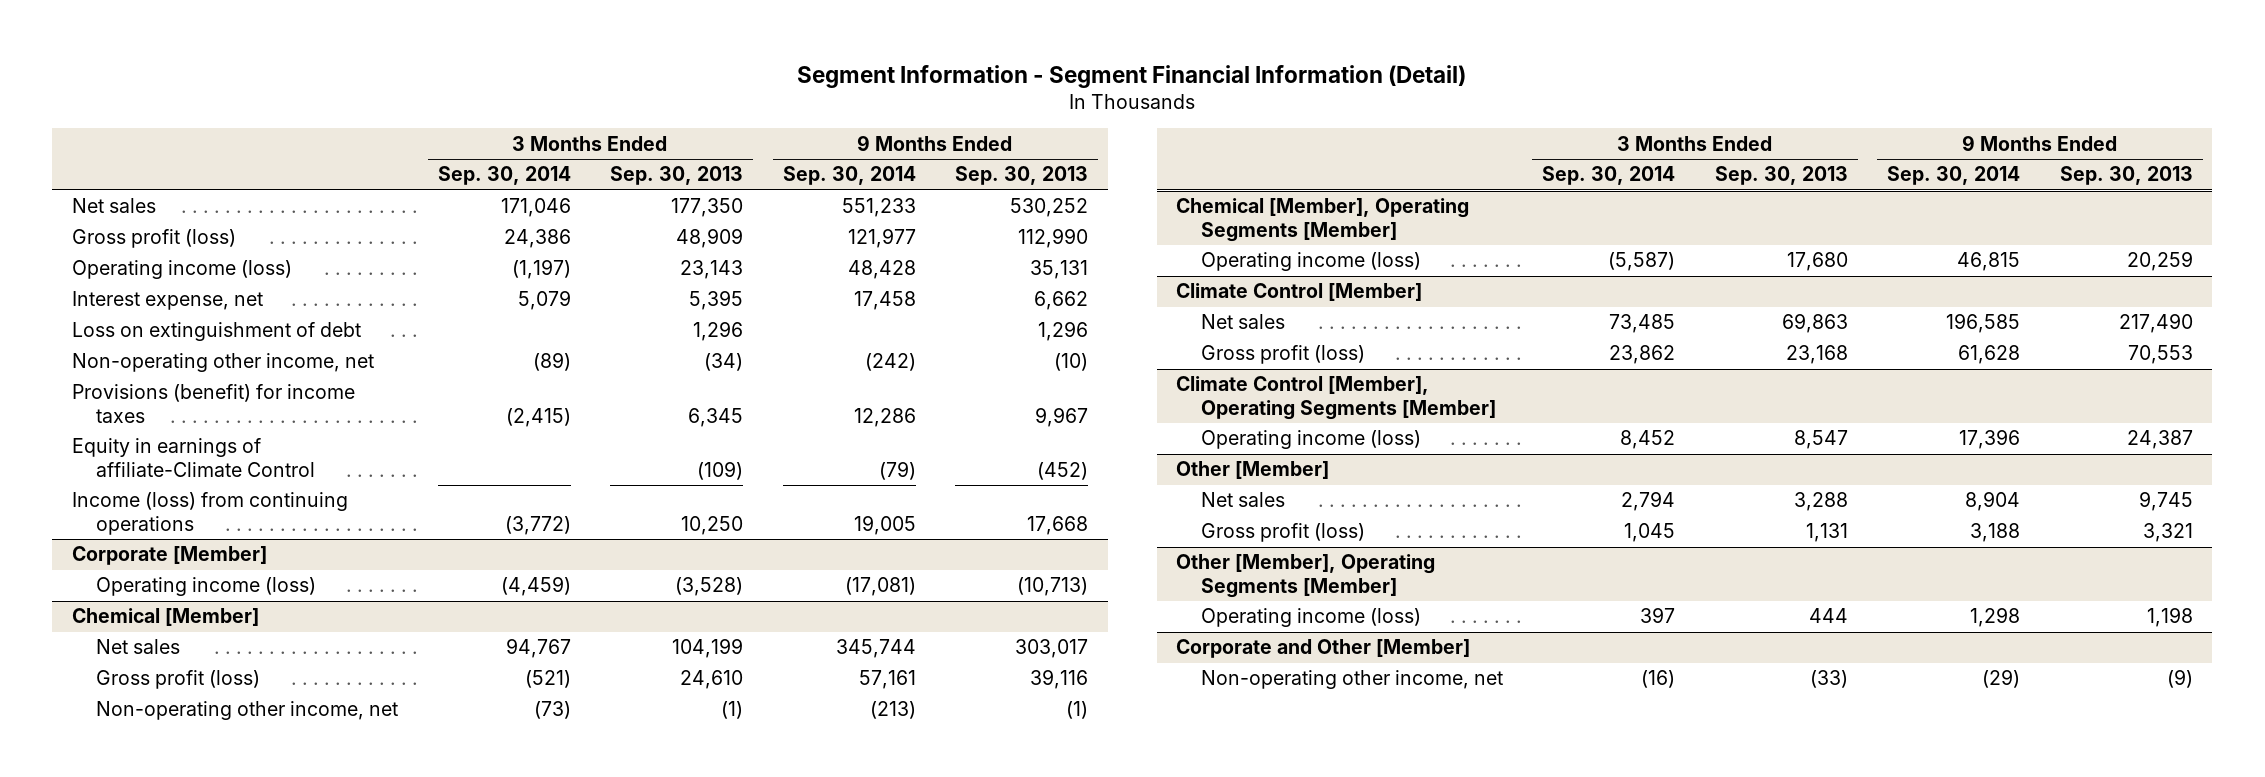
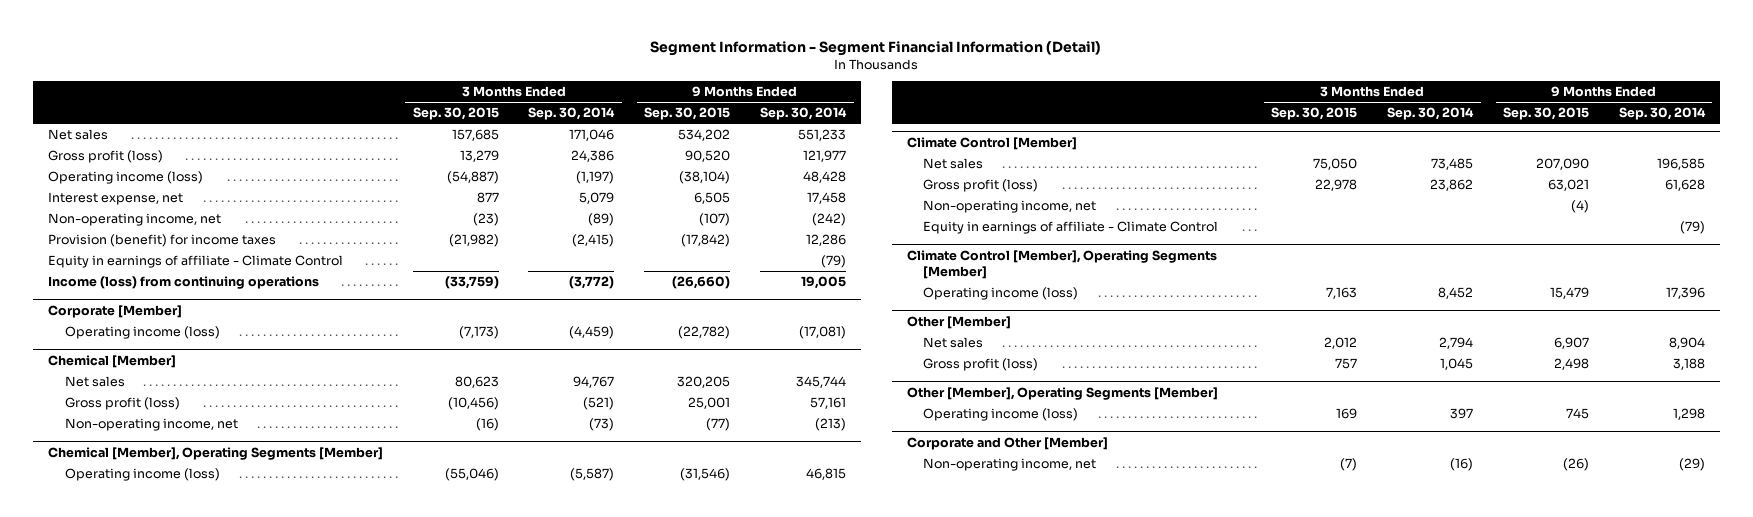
[610,166,744,186] Sep. 30, 2013 -> none
[955,166,1089,186] Sep. 30, 2013 -> none
none -> [412,107,499,121] Sep. 30, 2015
none -> [644,107,731,121] Sep. 30, 2015
[72,322,362,342] Loss on extinguishment of debt -> none
[72,353,375,373] Non-operating other income, net -> [47,213,221,227] Non-operating income, net
[72,384,356,423] Provisions (benefit) for income taxes -> [47,234,276,248] Provision (benefit) for income taxes
[72,438,316,477] Equity in earnings of affiliate-Climate Control -> [47,255,343,269] Equity in earnings of affiliate - Climate Control
[96,701,399,721] Non-operating other income, net -> [64,418,238,432] Non-operating income, net
none -> [923,200,1097,214] Non-operating income, net
none -> [923,221,1219,235] Equity in earnings of affiliate - Climate Control
[1200,670,1503,690] Non-operating other income, net -> [923,458,1097,472] Non-operating income, net

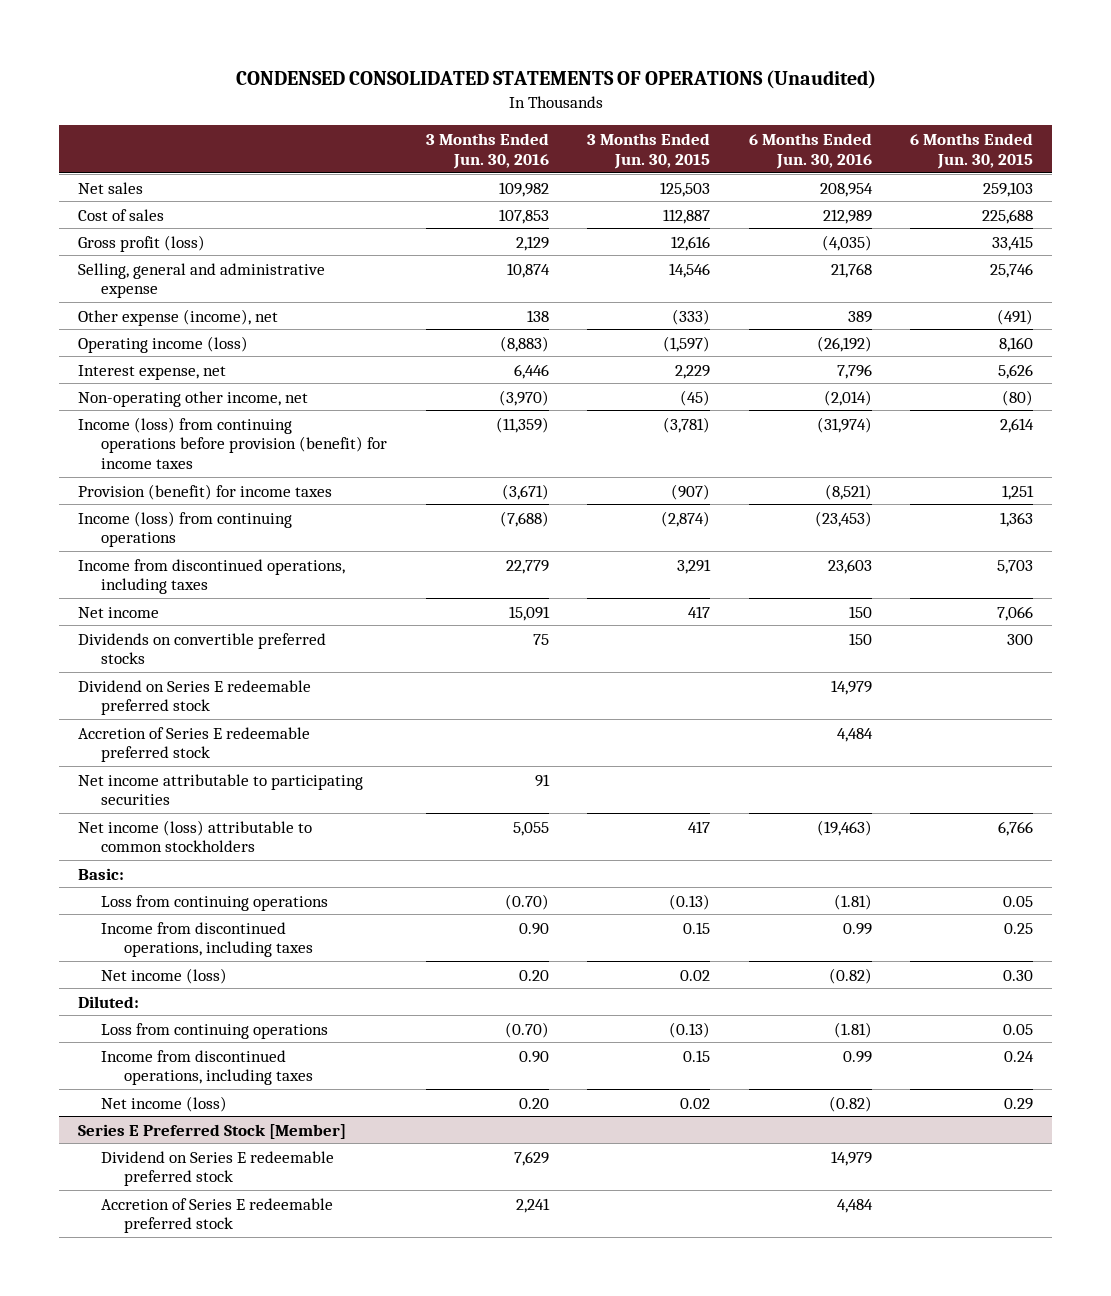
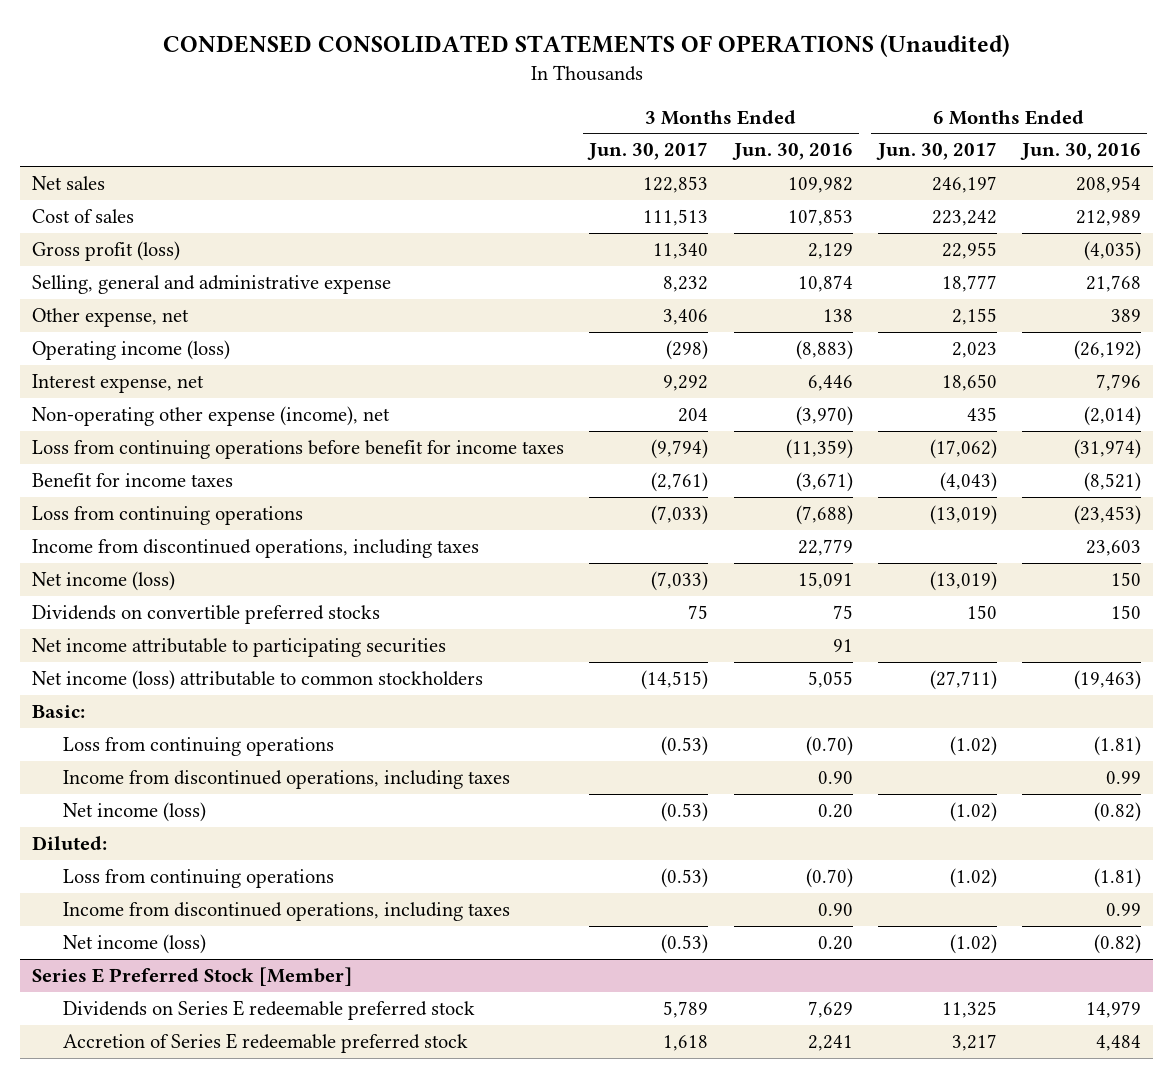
[587,132,711,169] 3 Months Ended Jun. 30, 2015 -> none
[910,132,1034,169] 6 Months Ended Jun. 30, 2015 -> none
none -> [587,142,709,161] Jun. 30, 2017
none -> [875,142,997,161] Jun. 30, 2017
[78,308,279,326] Other expense (income), net -> [32,308,190,328] Other expense, net
[78,390,309,407] Non-operating other income, net -> [32,406,391,427] Non-operating other expense (income), net
[78,416,388,469] Income (loss) from continuing operations before provision (benefit) for income taxes -> [32,440,565,460] Loss from continuing operations before benefit for income taxes
[78,483,333,500] Provision (benefit) for income taxes -> [32,473,234,488] Benefit for income taxes
[78,510,293,548] Income (loss) from continuing operations -> [32,506,304,526] Loss from continuing operations
[78,606,160,618] Net income -> [32,571,176,592] Net income (loss)
[78,679,312,716] Dividend on Series E redeemable preferred stock -> none
[78,726,311,763] Accretion of Series E redeemable preferred stock -> none
[101,1150,335,1187] Dividend on Series E redeemable preferred stock -> [63,1000,476,1021] Dividends on Series E redeemable preferred stock

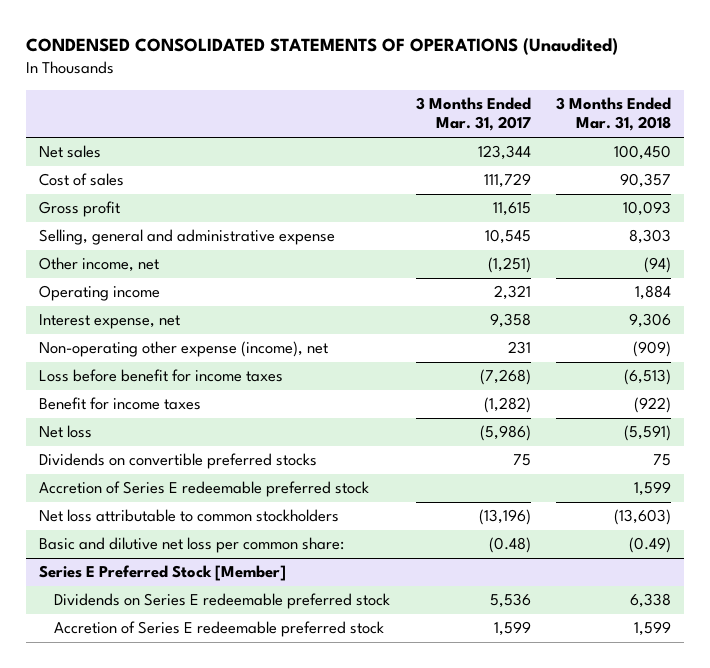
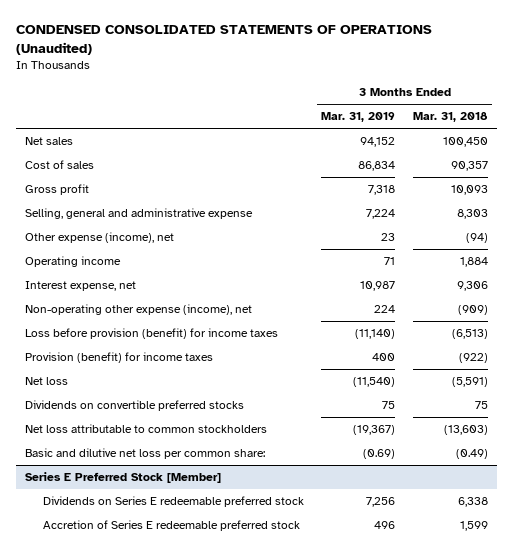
[415,96,531,132] 3 Months Ended Mar. 31, 2017 -> none
none -> [321,112,396,123] Mar. 31, 2019
[38,257,159,273] Other income, net -> [24,231,174,243] Other expense (income), net
[38,369,283,383] Loss before benefit for income taxes -> [24,327,278,339] Loss before provision (benefit) for income taxes
[38,397,201,411] Benefit for income taxes -> [24,351,213,363] Provision (benefit) for income taxes
[38,481,369,498] Accretion of Series E redeemable preferred stock -> none

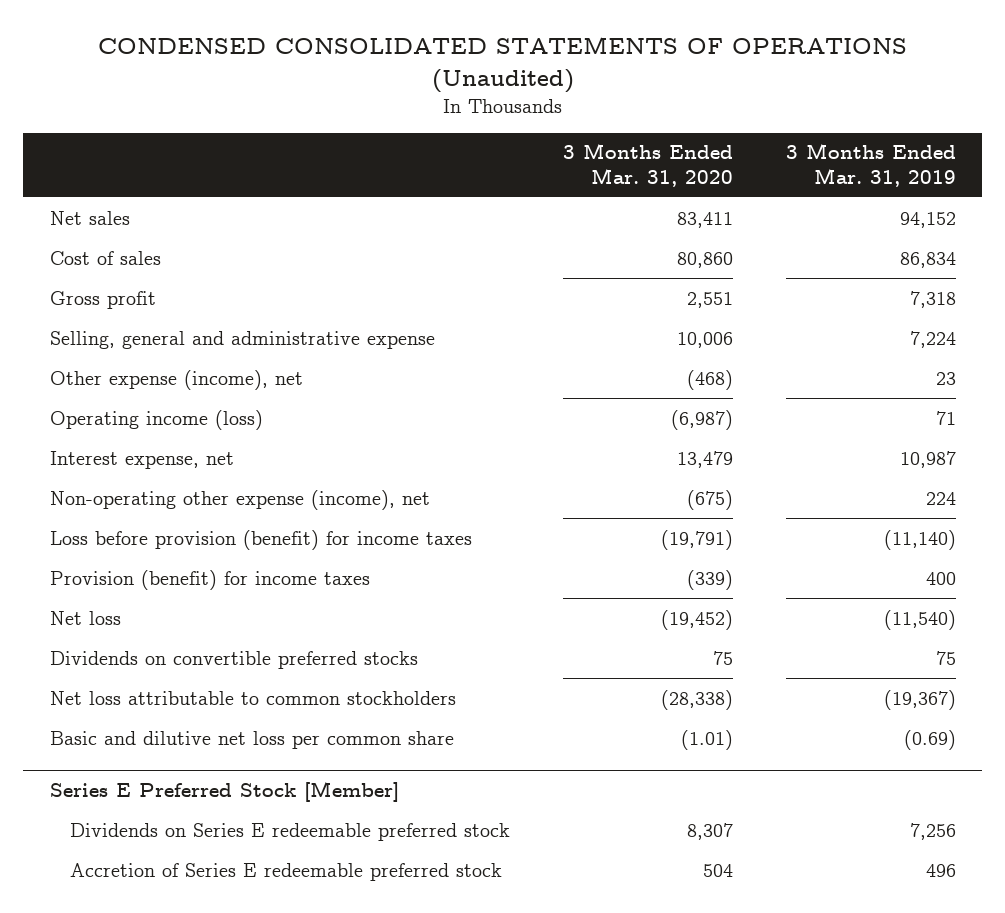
[413,112,489,123] Mar. 31, 2018 -> none
none -> [562,143,733,187] 3 Months Ended Mar. 31, 2020
[24,255,121,267] Operating income -> [49,409,263,430] Operating income (loss)
[24,447,265,459] Basic and dilutive net loss per common share: -> [49,730,454,749] Basic and dilutive net loss per common share

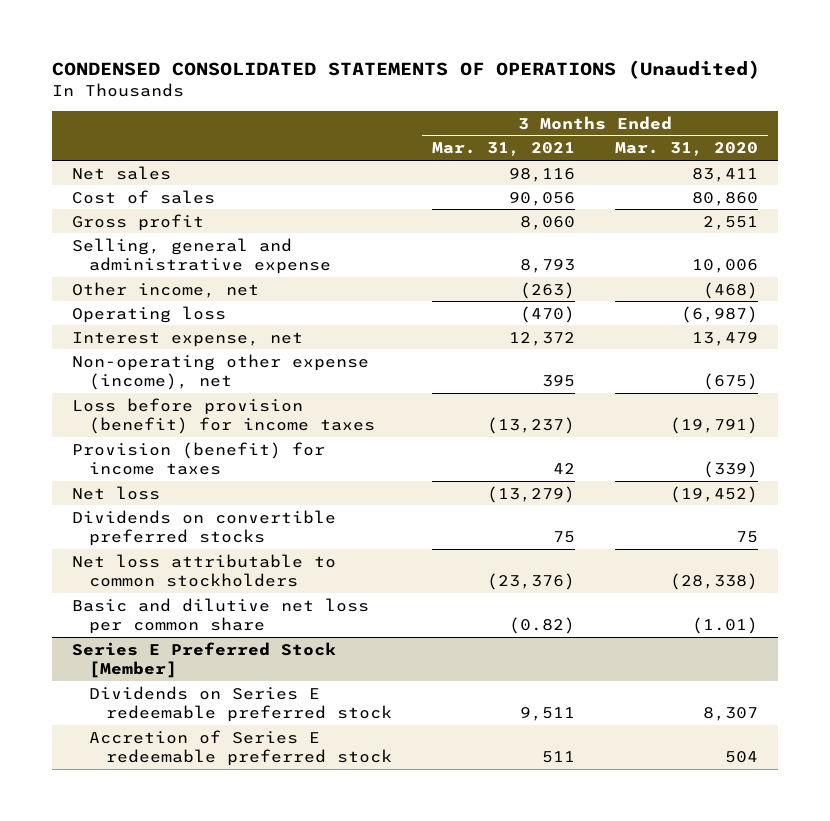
[785,143,956,187] 3 Months Ended Mar. 31, 2019 -> none
none -> [432,142,576,157] Mar. 31, 2021
[49,369,303,390] Other expense (income), net -> [71,281,259,298] Other income, net
[49,409,263,430] Operating income (loss) -> [71,305,226,323] Operating loss

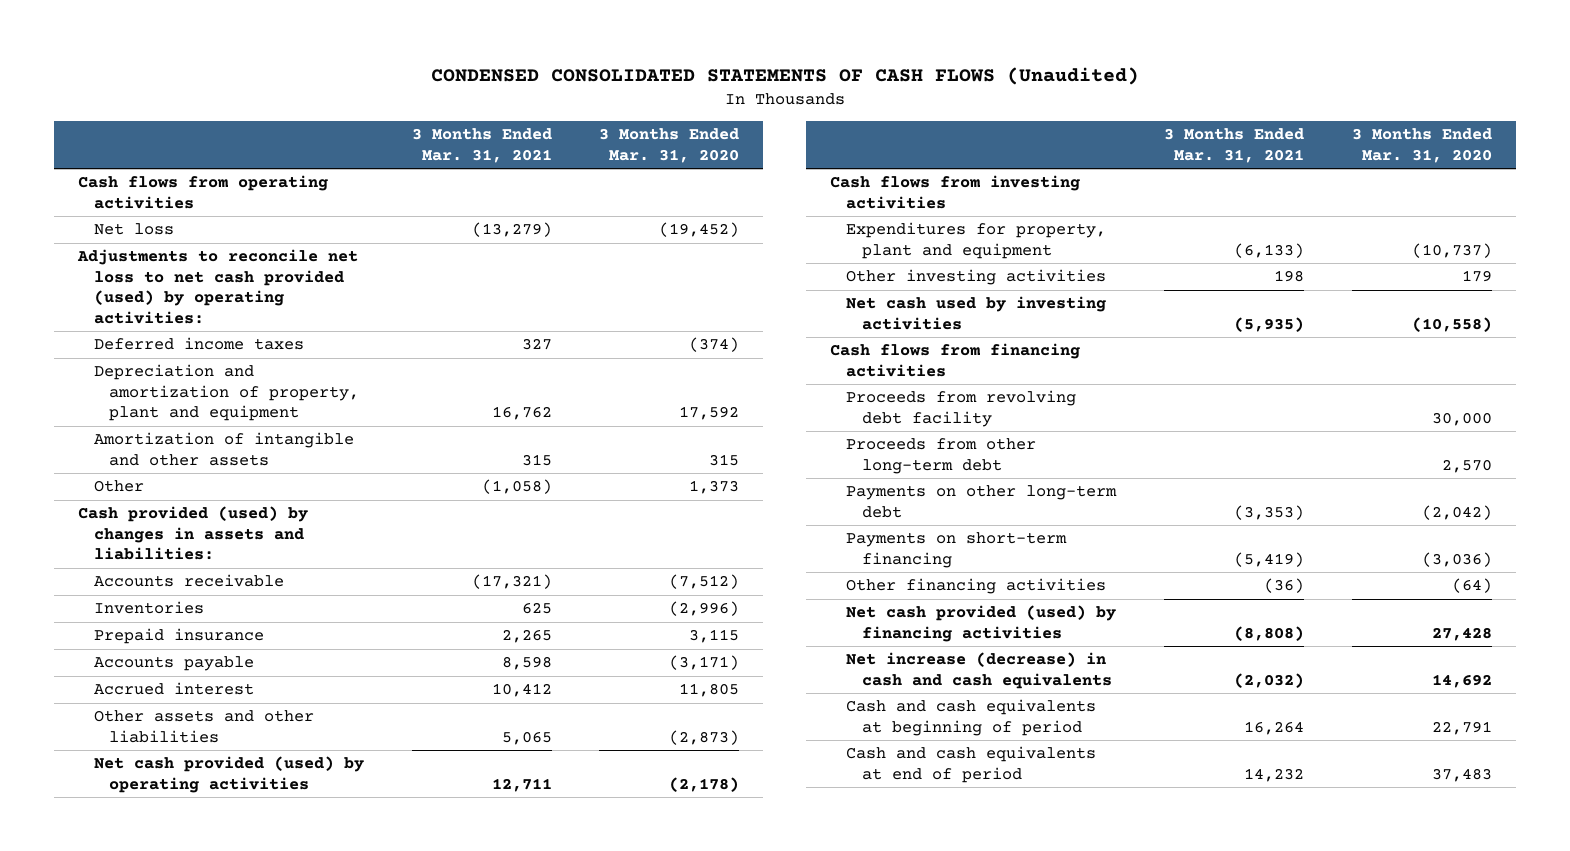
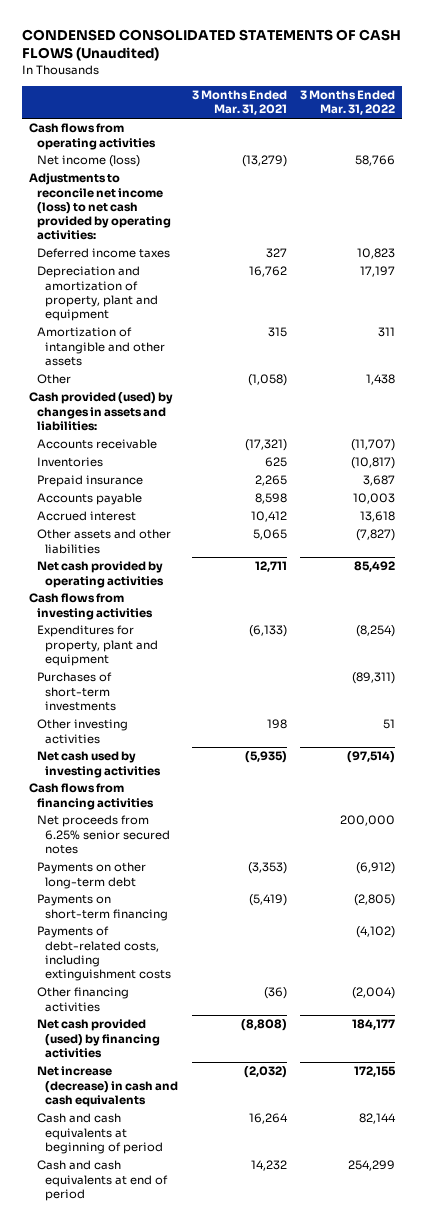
[599,128,740,163] 3 Months Ended Mar. 31, 2020 -> none
none -> [300,90,396,116] 3 Months Ended Mar. 31, 2022
[93,223,174,236] Net loss -> [36,155,140,168] Net income (loss)
[76,249,358,325] Adjustments to reconcile net loss to net cash provided (used) by operating activities: -> [28,173,171,241] Adjustments to reconcile net income (loss) to net cash provided by operating activities:
[93,756,364,793] Net cash provided (used) by operating activities -> [36,561,164,588] Net cash provided by operating activities
none -> [36,672,116,711] Purchases of short-term investments
[846,390,1077,427] Proceeds from revolving debt facility -> none
[846,438,1037,474] Proceeds from other long-term debt -> none
none -> [36,815,170,854] Net proceeds from 6.25% senior secured notes
none -> [36,926,171,981] Payments of debt-related costs, including extinguishment costs

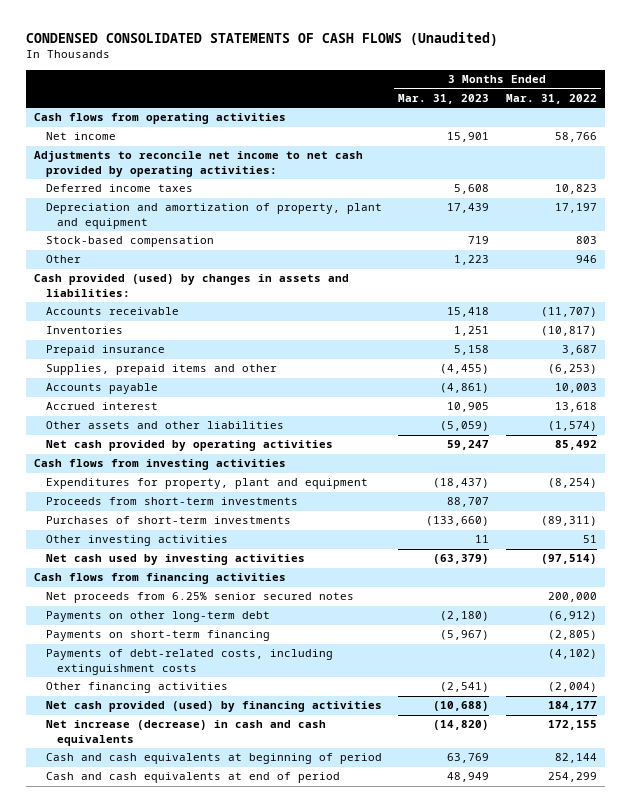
[191,90,287,116] 3 Months Ended Mar. 31, 2021 -> none
none -> [398,93,490,104] Mar. 31, 2023
[36,155,140,168] Net income (loss) -> [45,132,116,141] Net income
[28,173,171,241] Adjustments to reconcile net income (loss) to net cash provided by operating activities: -> [34,151,364,177] Adjustments to reconcile net income to net cash provided by operating activities:
[36,327,165,366] Amortization of intangible and other assets -> none
none -> [45,236,214,248] Stock-based compensation
[366,374,396,386] 1,438 -> [575,255,597,264] 946
none -> [45,364,277,376] Supplies, prepaid items and other
[356,529,396,542] (7,827) -> [547,421,597,432] (1,574)
none -> [45,497,298,506] Proceeds from short-term investments

